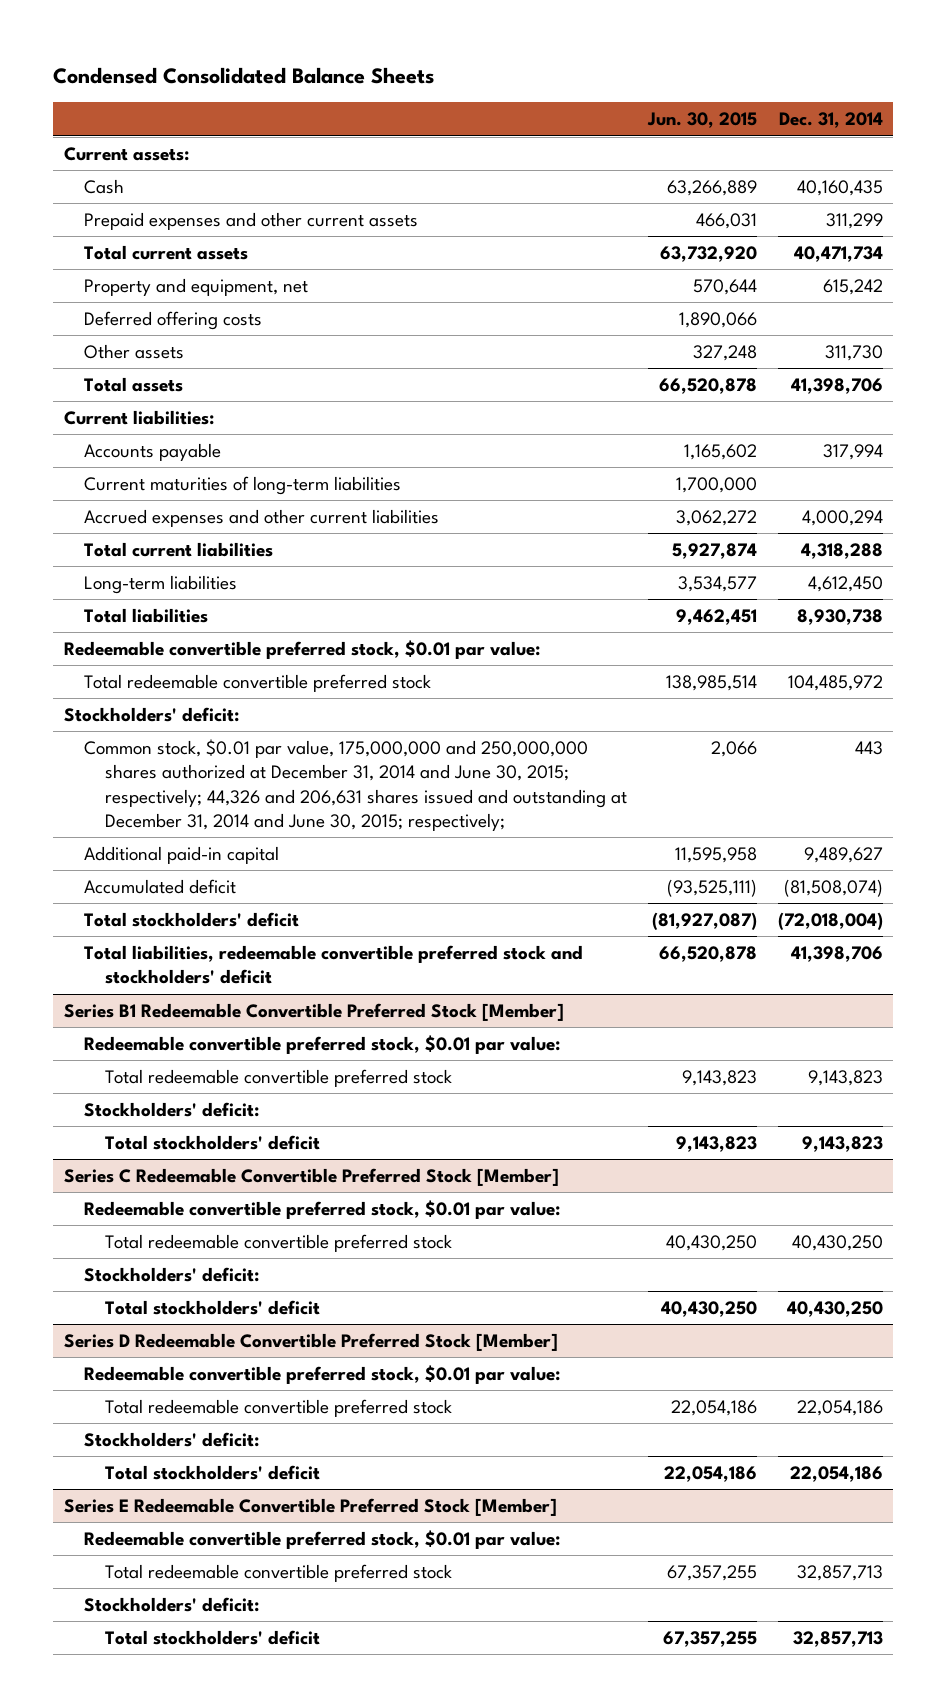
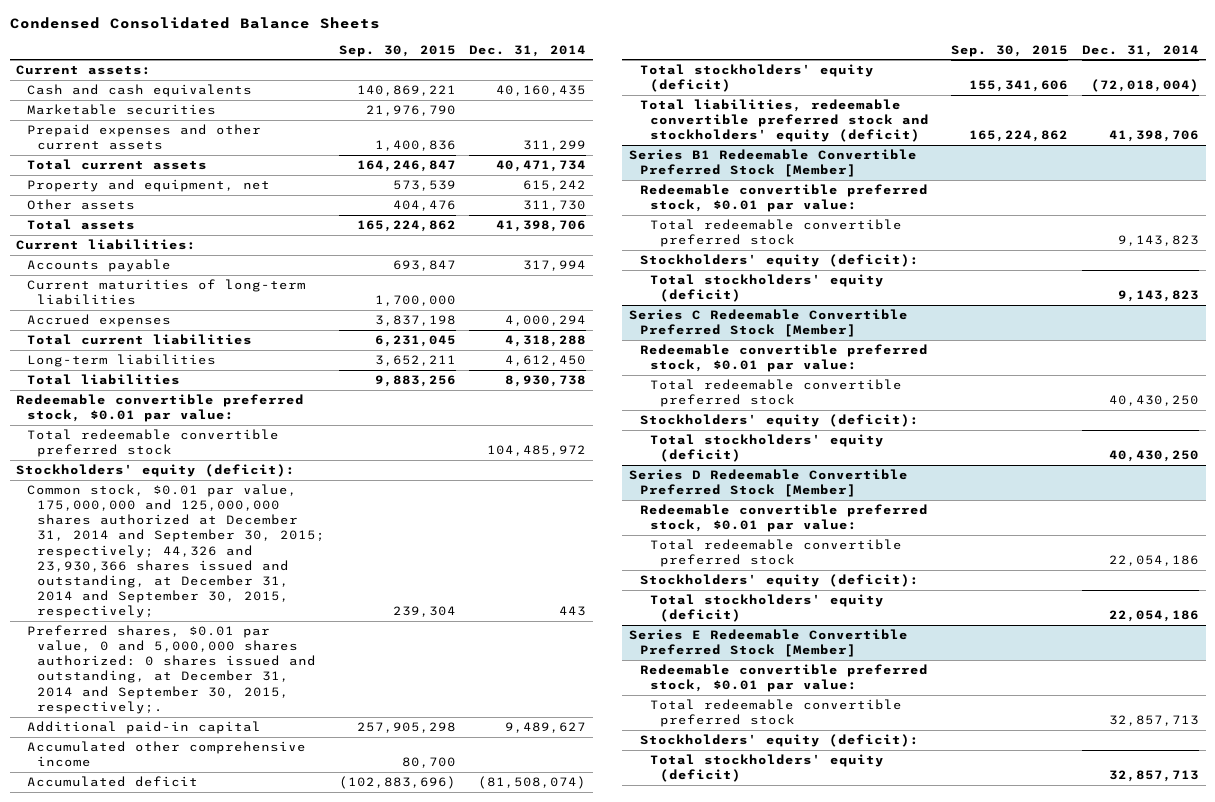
[646,112,757,129] Jun. 30, 2015 -> none
none -> [338,44,456,57] Sep. 30, 2015
[84,179,125,195] Cash -> [26,83,252,97] Cash and cash equivalents
none -> [26,103,216,115] Marketable securities
[84,311,263,331] Deferred offering costs -> none
[84,509,440,528] Accrued expenses and other current liabilities -> [26,313,171,327] Accrued expenses
[63,707,239,723] Stockholders' deficit: -> [16,463,296,477] Stockholders' equity (deficit):
[84,739,627,832] Common stock, $0.01 par value, 175,000,000 and 250,000,000 shares authorized at December 31, 2014 and June 30, 2015; respectively; 44,326 and 206,631 shares issued and outstanding at December 31, 2014 and June 30, 2015; respectively; -> [26,483,325,619] Common stock, $0.01 par value, 175,000,000 and 125,000,000 shares authorized at December 31, 2014 and September 30, 2015; respectively; 44,326 and 23,930,366 shares issued and outstanding, at December 31, 2014 and September 30, 2015, respectively;
none -> [26,624,316,714] Preferred shares, $0.01 par value, 0 and 5,000,000 shares authorized: 0 shares issued and outstanding, at December 31, 2014 and September 30, 2015, respectively;.
none -> [26,740,306,768] Accumulated other comprehensive income
[84,912,300,928] Total stockholders' deficit -> [639,63,874,93] Total stockholders' equity (deficit)
[84,945,584,985] Total liabilities, redeemable convertible preferred stock and stockholders' deficit -> [639,98,929,143] Total liabilities, redeemable convertible preferred stock and stockholders' equity (deficit)
[84,1102,260,1118] Stockholders' deficit: -> [639,253,919,267] Stockholders' equity (deficit):
[104,1135,320,1151] Total stockholders' deficit -> [649,273,884,303] Total stockholders' equity (deficit)
[84,1267,260,1283] Stockholders' deficit: -> [639,413,919,427] Stockholders' equity (deficit):
[104,1300,320,1316] Total stockholders' deficit -> [649,433,884,463] Total stockholders' equity (deficit)
[84,1432,260,1448] Stockholders' deficit: -> [639,573,919,587] Stockholders' equity (deficit):
[104,1465,320,1481] Total stockholders' deficit -> [649,593,884,623] Total stockholders' equity (deficit)
[84,1597,260,1613] Stockholders' deficit: -> [639,733,919,747] Stockholders' equity (deficit):
[104,1630,320,1646] Total stockholders' deficit -> [649,753,884,783] Total stockholders' equity (deficit)

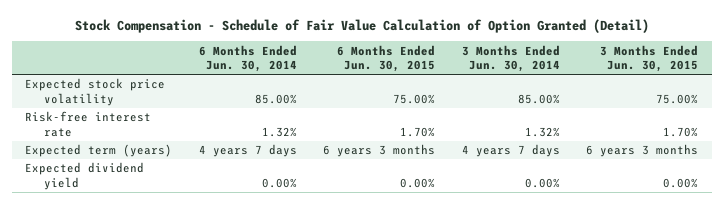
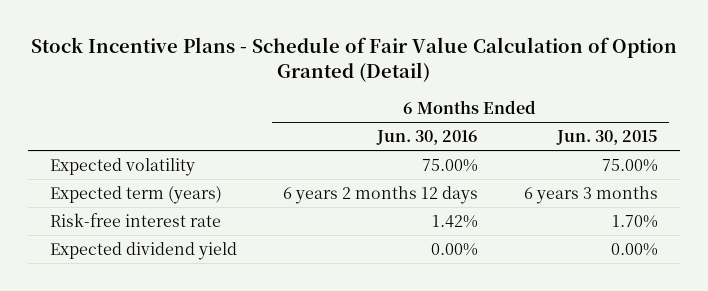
[74,19,649,34] Stock Compensation - Schedule of Fair Value Calculation of Option Granted (Detail) -> [30,36,677,83] Stock Incentive Plans - Schedule of Fair Value Calculation of Option Granted (Detail)
[198,44,297,73] 6 Months Ended Jun. 30, 2014 -> none
[461,44,560,73] 3 Months Ended Jun. 30, 2014 -> none
[600,44,699,73] 3 Months Ended Jun. 30, 2015 -> none
none -> [375,130,478,146] Jun. 30, 2016
[25,78,166,106] Expected stock price volatility -> [50,157,196,176] Expected volatility
[25,111,152,137] Risk-free interest rate -> [50,212,222,227] Risk-free interest rate

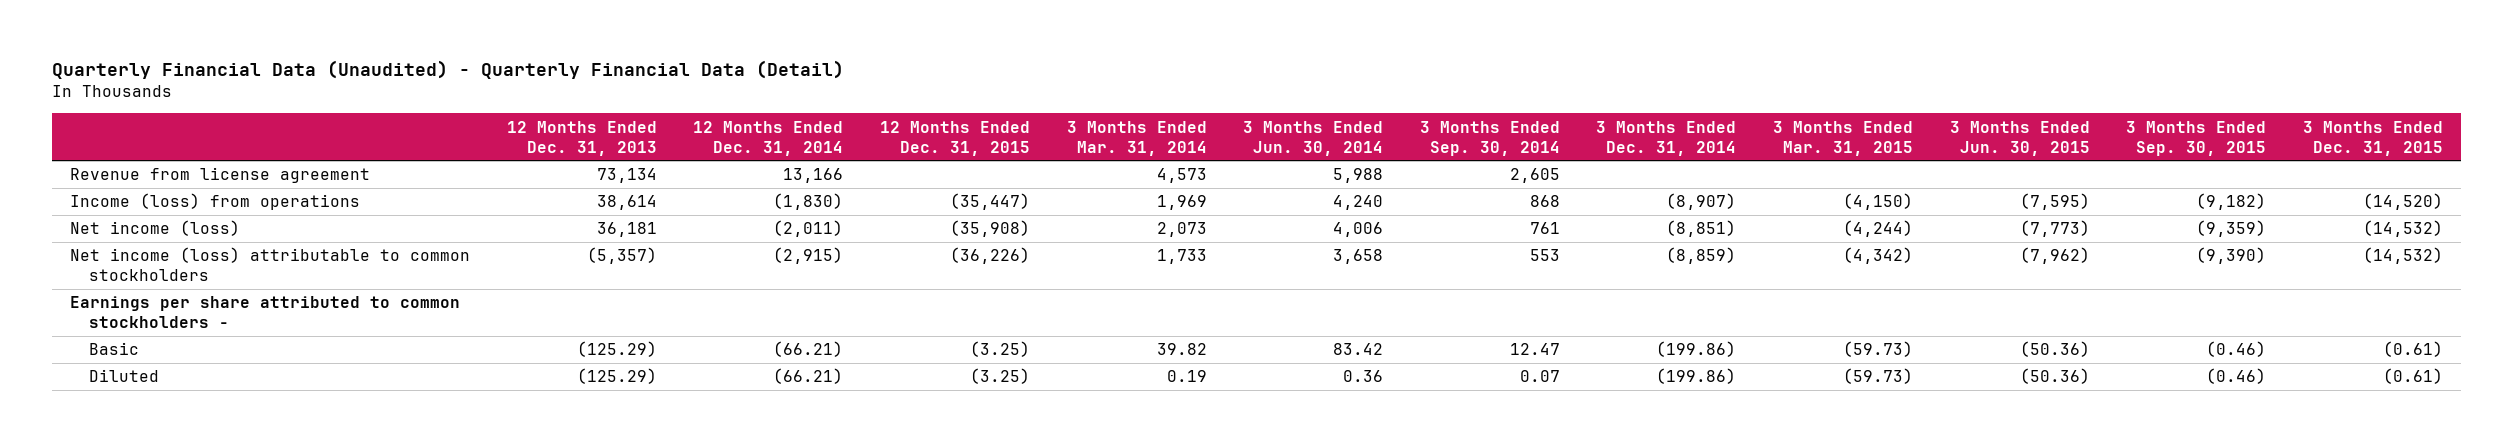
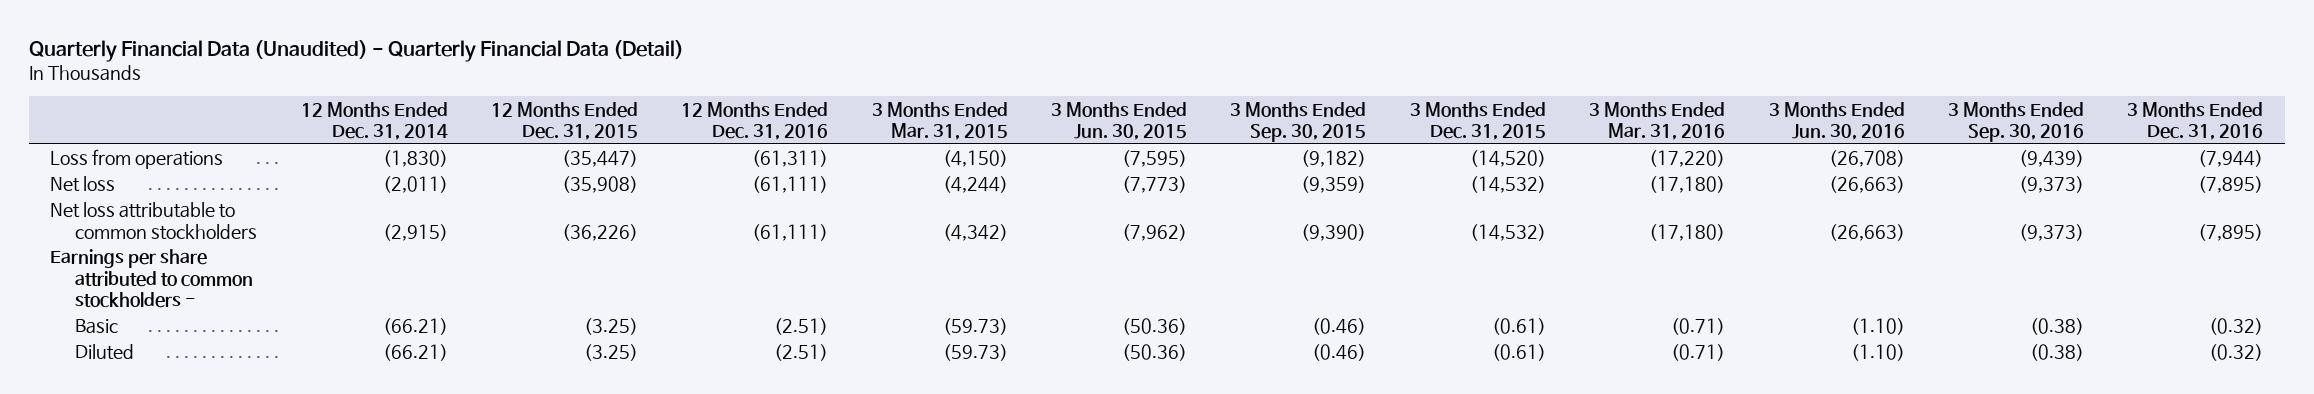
[506,120,657,156] 12 Months Ended Dec. 31, 2013 -> none
[1066,120,1207,156] 3 Months Ended Mar. 31, 2014 -> none
[1243,120,1384,156] 3 Months Ended Jun. 30, 2014 -> none
[1419,120,1560,156] 3 Months Ended Sep. 30, 2014 -> none
[1596,120,1737,156] 3 Months Ended Dec. 31, 2014 -> none
none -> [681,101,829,140] 12 Months Ended Dec. 31, 2016
none -> [1589,101,1726,140] 3 Months Ended Mar. 31, 2016
none -> [1768,101,1905,140] 3 Months Ended Jun. 30, 2016
none -> [1947,101,2084,142] 3 Months Ended Sep. 30, 2016
none -> [2127,101,2264,140] 3 Months Ended Dec. 31, 2016
[70,167,371,184] Revenue from license agreement -> none
[70,193,361,211] Income (loss) from operations -> [50,149,224,170] Loss from operations
[70,220,241,237] Net income (loss) -> [50,176,116,193] Net loss
[70,247,471,282] Net income (loss) attributable to common stockholders -> [50,202,258,240] Net loss attributable to common stockholders

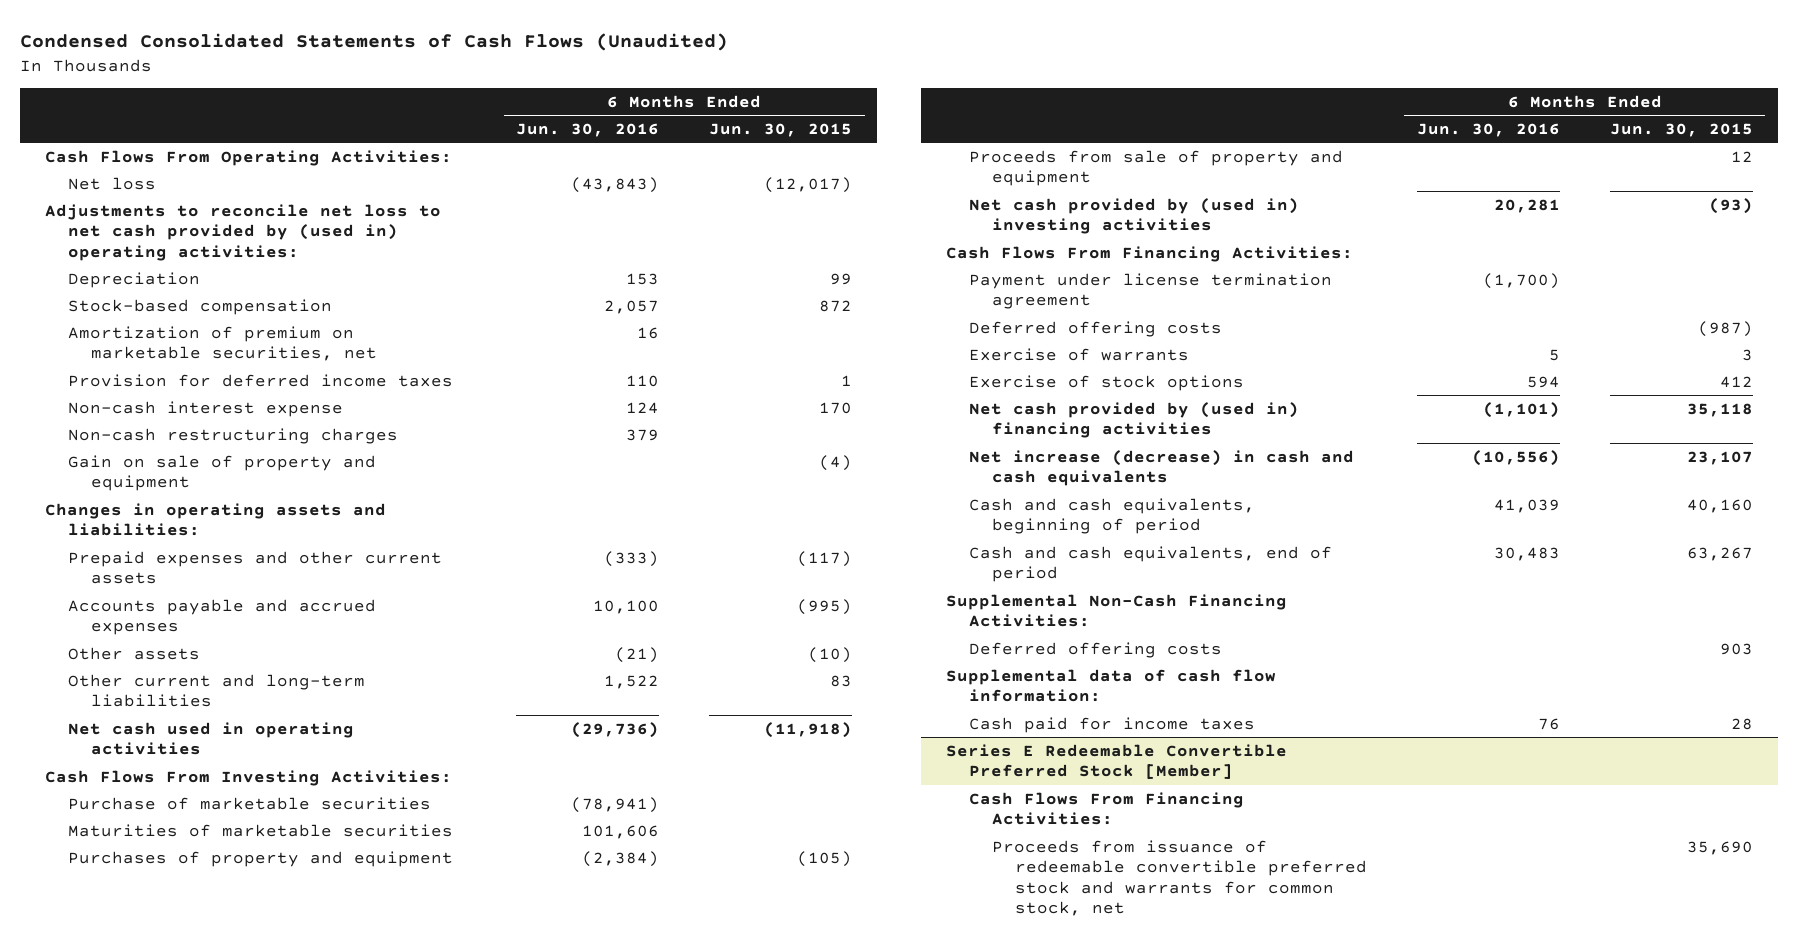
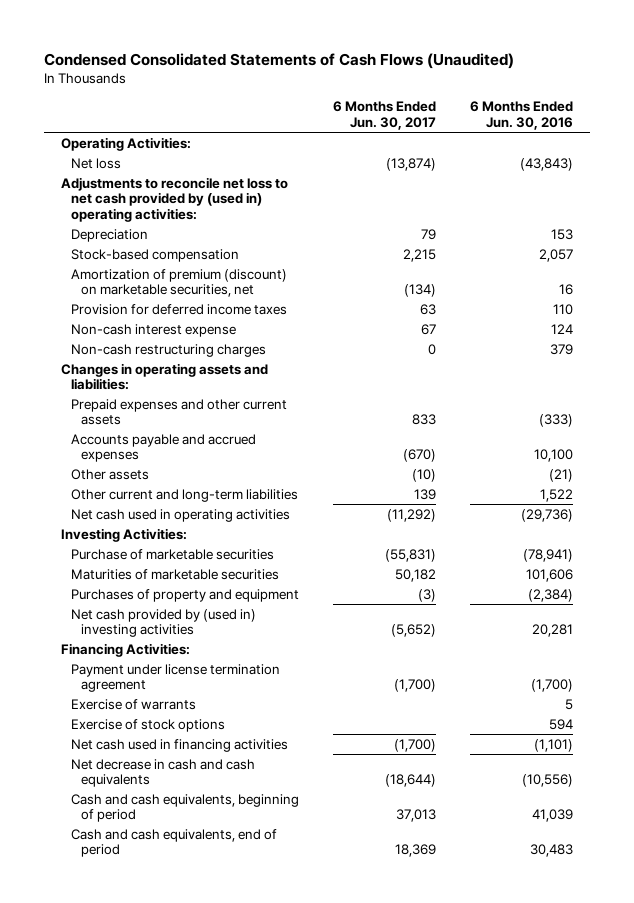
[709,122,853,137] Jun. 30, 2015 -> none
none -> [333,101,437,131] 6 Months Ended Jun. 30, 2017
[45,149,453,166] Cash Flows From Operating Activities: -> [61,136,192,151] Operating Activities:
[68,325,378,362] Amortization of premium on marketable securities, net -> [71,268,288,298] Amortization of premium (discount) on marketable securities, net
[68,454,377,492] Gain on sale of property and equipment -> none
[45,769,453,786] Cash Flows From Investing Activities: -> [61,527,188,542] Investing Activities:
[968,149,1343,187] Proceeds from sale of property and equipment -> none
[945,245,1353,262] Cash Flows From Financing Activities: -> [61,642,191,657] Financing Activities:
[968,320,1222,337] Deferred offering costs -> none
[968,401,1299,439] Net cash provided by (used in) financing activities -> [71,738,289,752] Net cash used in financing activities
[968,449,1354,487] Net increase (decrease) in cash and cash equivalents -> [71,758,256,788] Net decrease in cash and cash equivalents
[945,593,1287,628] Supplemental Non-Cash Financing Activities: -> none
[968,641,1222,658] Deferred offering costs -> none
[945,668,1276,703] Supplemental data of cash flow information: -> none
[968,716,1255,733] Cash paid for income taxes -> none
[945,743,1287,780] Series E Redeemable Convertible Preferred Stock [Member] -> none
[968,791,1244,826] Cash Flows From Financing Activities: -> none
[991,839,1367,917] Proceeds from issuance of redeemable convertible preferred stock and warrants for common stock, net -> none

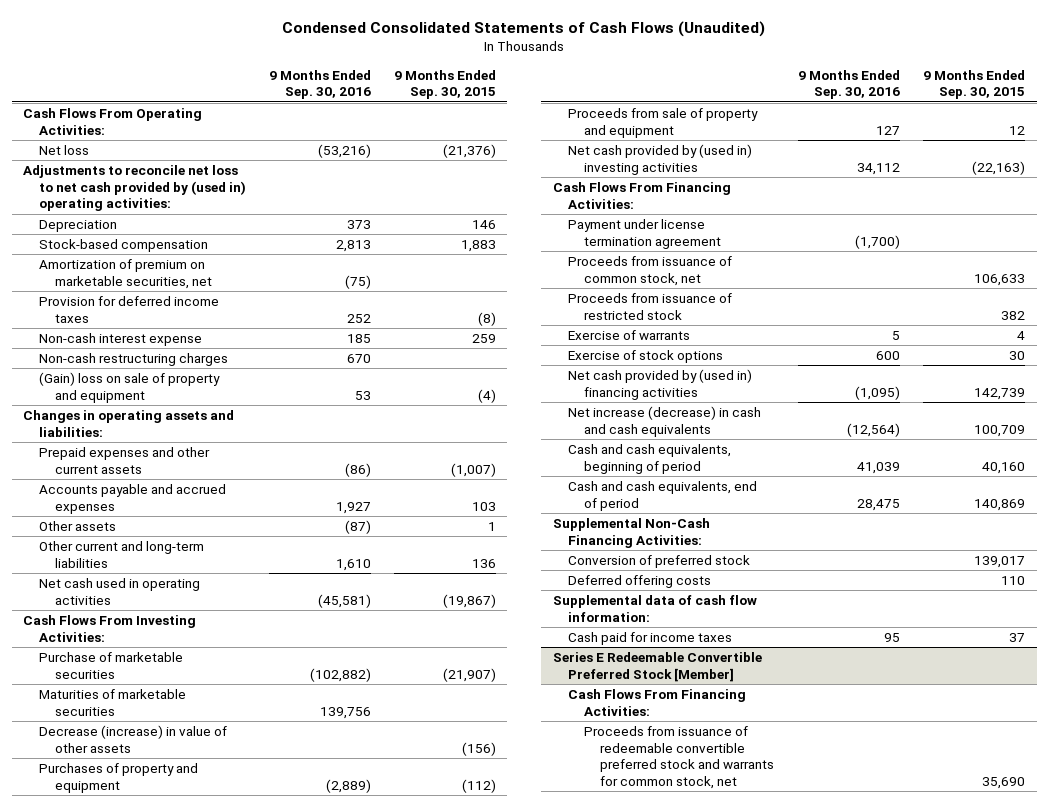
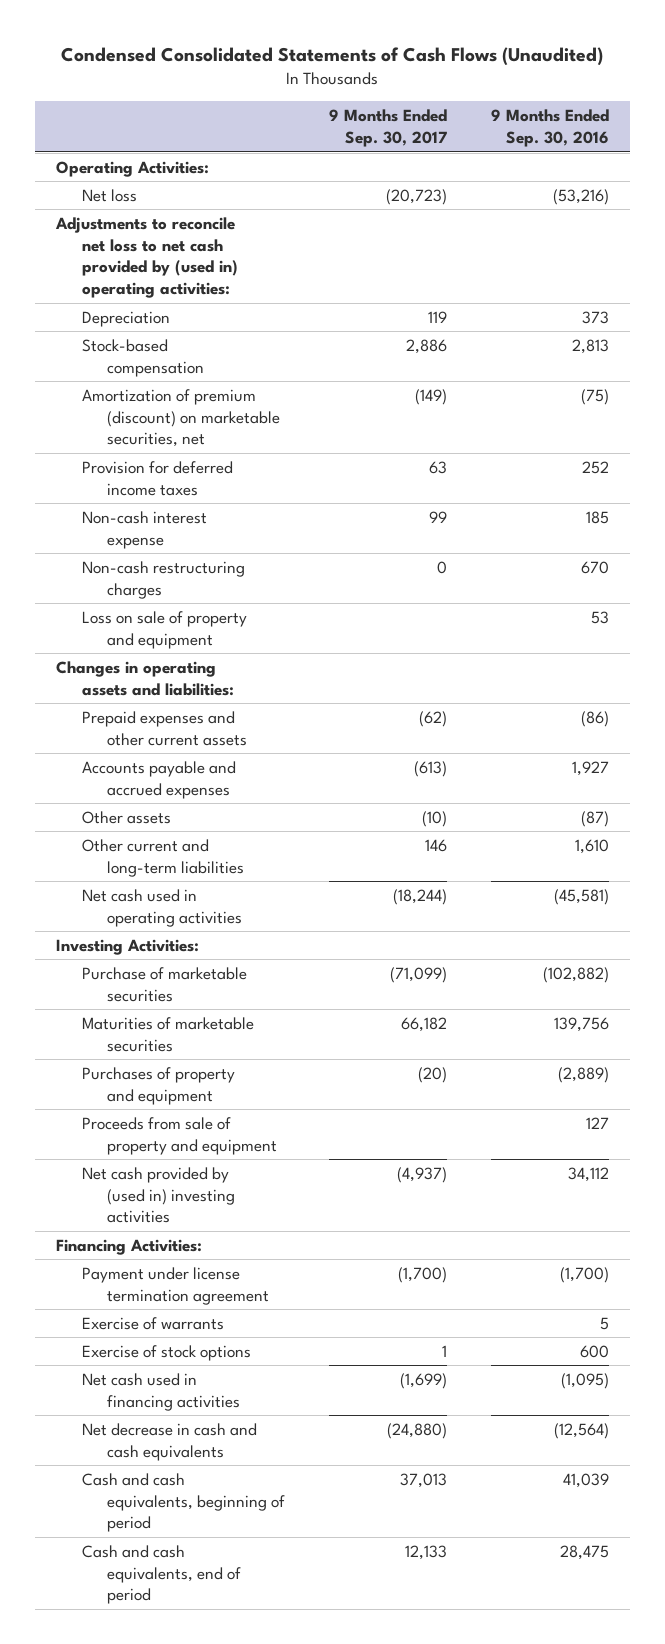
[393,69,496,100] 9 Months Ended Sep. 30, 2015 -> none
none -> [328,109,447,148] 9 Months Ended Sep. 30, 2017
[23,108,203,135] Cash Flows From Operating Activities: -> [56,160,210,177] Operating Activities:
[38,259,212,289] Amortization of premium on marketable securities, net -> [81,388,281,448] Amortization of premium (discount) on marketable securities, net
[38,372,220,403] (Gain) loss on sale of property and equipment -> [81,610,247,649] Loss on sale of property and equipment
[23,615,197,642] Cash Flows From Investing Activities: -> [56,938,200,955] Investing Activities:
[38,725,227,753] Decrease (increase) in value of other assets -> none
[552,182,731,209] Cash Flows From Financing Activities: -> [56,1238,203,1255] Financing Activities:
[568,256,733,286] Proceeds from issuance of common stock, net -> none
[568,293,733,320] Proceeds from issuance of restricted stock -> none
[568,369,753,400] Net cash provided by (used in) financing activities -> [81,1372,241,1411] Net cash used in financing activities
[568,406,762,437] Net increase (decrease) in cash and cash equivalents -> [81,1422,257,1461] Net decrease in cash and cash equivalents
[552,518,710,548] Supplemental Non-Cash Financing Activities: -> none
[568,555,751,569] Conversion of preferred stock -> none
[568,575,712,589] Deferred offering costs -> none
[552,595,757,622] Supplemental data of cash flow information: -> none
[568,632,733,646] Cash paid for income taxes -> none
[552,652,762,682] Series E Redeemable Convertible Preferred Stock [Member] -> none
[568,689,747,716] Cash Flows From Financing Activities: -> none
[584,726,774,789] Proceeds from issuance of redeemable convertible preferred stock and warrants for common stock, net -> none

